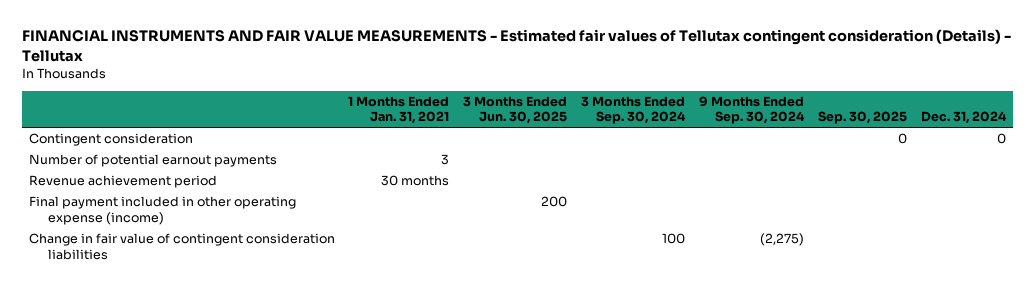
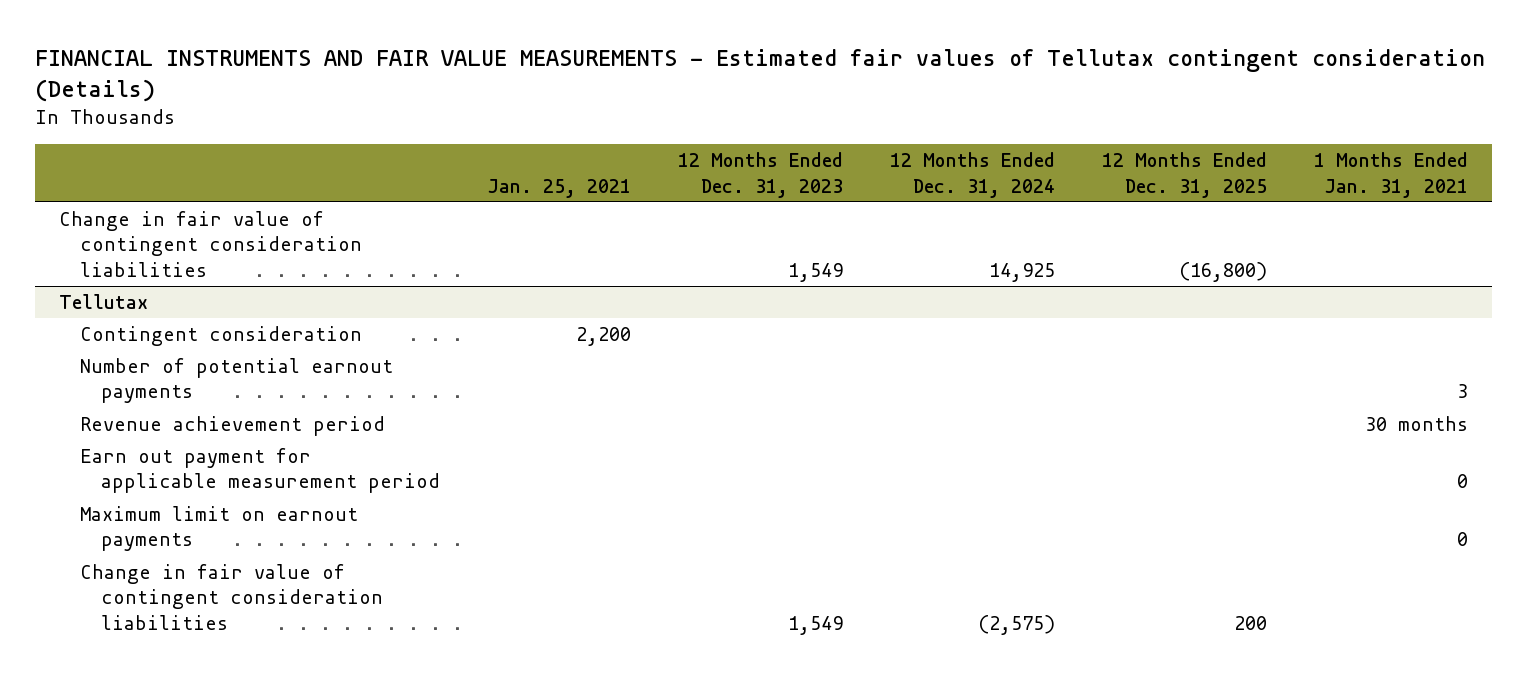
[21,29,1011,62] FINANCIAL INSTRUMENTS AND FAIR VALUE MEASUREMENTS - Estimated fair values of Tellutax contingent consideration (Details) - Tellutax -> [35,49,1486,103] FINANCIAL INSTRUMENTS AND FAIR VALUE MEASUREMENTS - Estimated fair values of Tellutax contingent consideration (Details)
[463,95,568,125] 3 Months Ended Jun. 30, 2025 -> none
[581,95,687,125] 3 Months Ended Sep. 30, 2024 -> none
[699,95,806,125] 9 Months Ended Sep. 30, 2024 -> none
[818,111,908,125] Sep. 30, 2025 -> none
[921,111,1008,125] Dec. 31, 2024 -> none
none -> [486,178,631,198] Jan. 25, 2021
none -> [677,152,843,198] 12 Months Ended Dec. 31, 2023
none -> [890,152,1056,198] 12 Months Ended Dec. 31, 2024
none -> [1102,152,1268,198] 12 Months Ended Dec. 31, 2025
[28,133,193,147] Contingent consideration -> none
[28,154,277,168] Number of potential earnout payments -> none
[28,175,217,189] Revenue achievement period -> none
[28,196,296,225] Final payment included in other operating expense (income) -> none
none -> [58,294,148,310] Tellutax
none -> [79,326,362,347] Contingent consideration
none -> [79,358,393,404] Number of potential earnout payments
none -> [79,416,385,437] Revenue achievement period
none -> [79,448,440,494] Earn out payment for applicable measurement period
none -> [79,506,358,552] Maximum limit on earnout payments
none -> [79,564,383,630] Change in fair value of contingent consideration liabilities

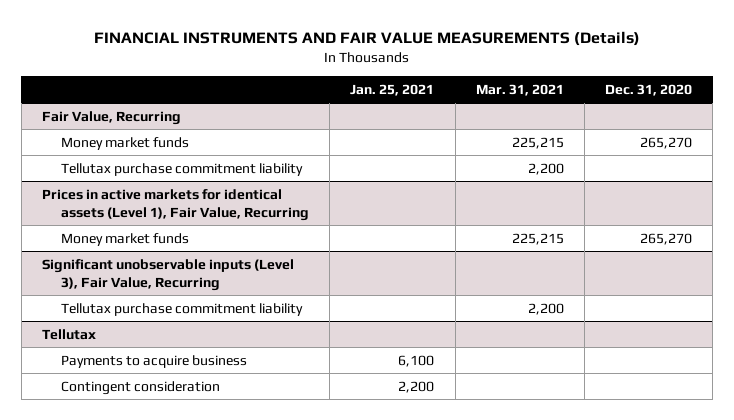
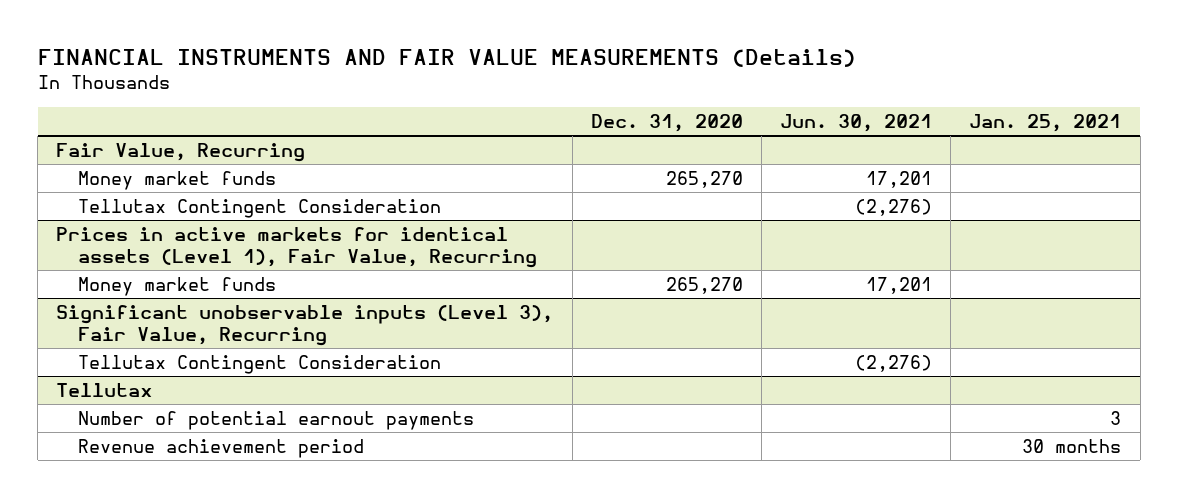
[475,83,564,96] Mar. 31, 2021 -> none
none -> [780,114,933,133] Jun. 30, 2021
[61,162,304,176] Tellutax purchase commitment liability -> [78,198,442,218] Tellutax Contingent Consideration
[61,302,304,316] Tellutax purchase commitment liability -> [78,354,442,374] Tellutax Contingent Consideration
[61,354,248,368] Payments to acquire business -> none
[61,380,221,395] Contingent consideration -> none
none -> [78,410,475,430] Number of potential earnout payments
none -> [78,438,365,458] Revenue achievement period

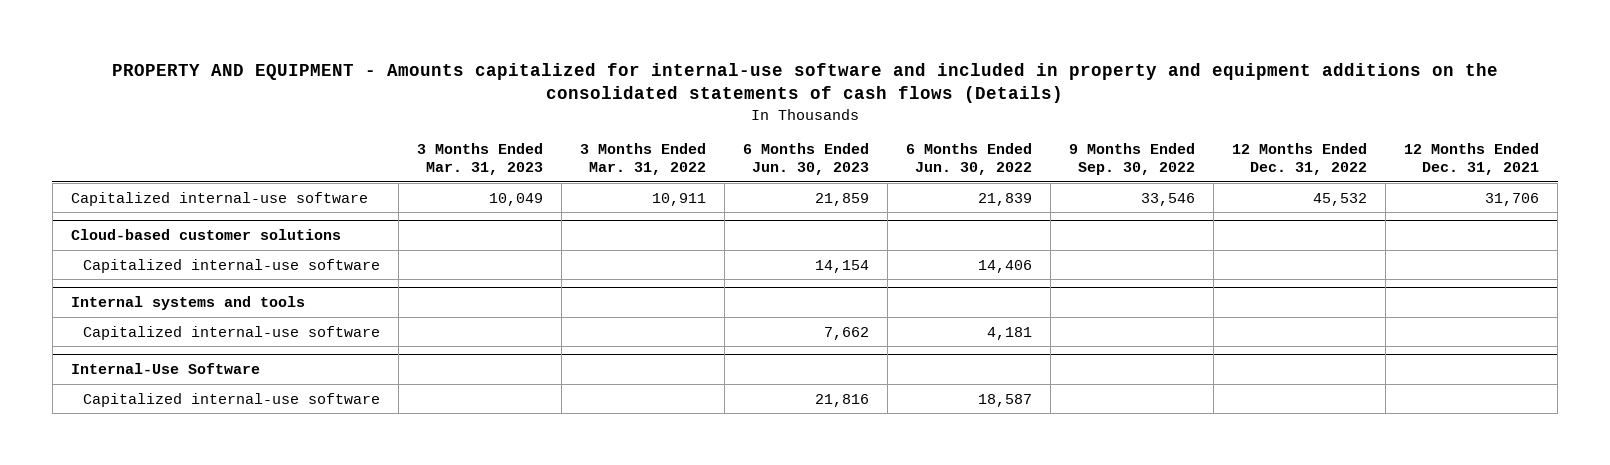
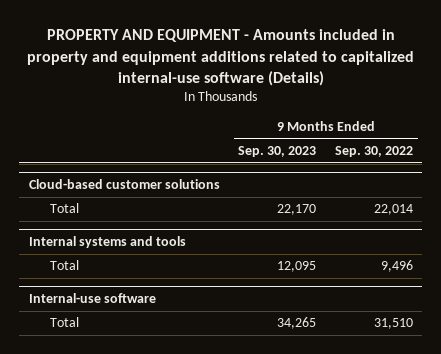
[111,62,1498,104] PROPERTY AND EQUIPMENT - Amounts capitalized for internal-use software and included in property and equipment additions on the consolidated statements of cash flows (Details) -> [26,29,414,86] PROPERTY AND EQUIPMENT - Amounts included in property and equipment additions related to capitalized internal-use software (Details)
[417,143,544,176] 3 Months Ended Mar. 31, 2023 -> none
[580,143,707,176] 3 Months Ended Mar. 31, 2022 -> none
[743,143,870,176] 6 Months Ended Jun. 30, 2023 -> none
[906,143,1033,176] 6 Months Ended Jun. 30, 2022 -> none
[1232,143,1368,176] 12 Months Ended Dec. 31, 2022 -> none
[1404,143,1540,176] 12 Months Ended Dec. 31, 2021 -> none
none -> [238,146,317,158] Sep. 30, 2023
[70,191,368,206] Capitalized internal-use software -> none
[83,258,381,273] Capitalized internal-use software -> none
none -> [49,203,79,214] Total
[83,325,381,340] Capitalized internal-use software -> none
[83,392,381,407] Capitalized internal-use software -> none
none -> [49,260,79,271] Total
[70,363,260,375] Internal-Use Software -> [28,293,156,304] Internal-use software
none -> [49,317,79,328] Total

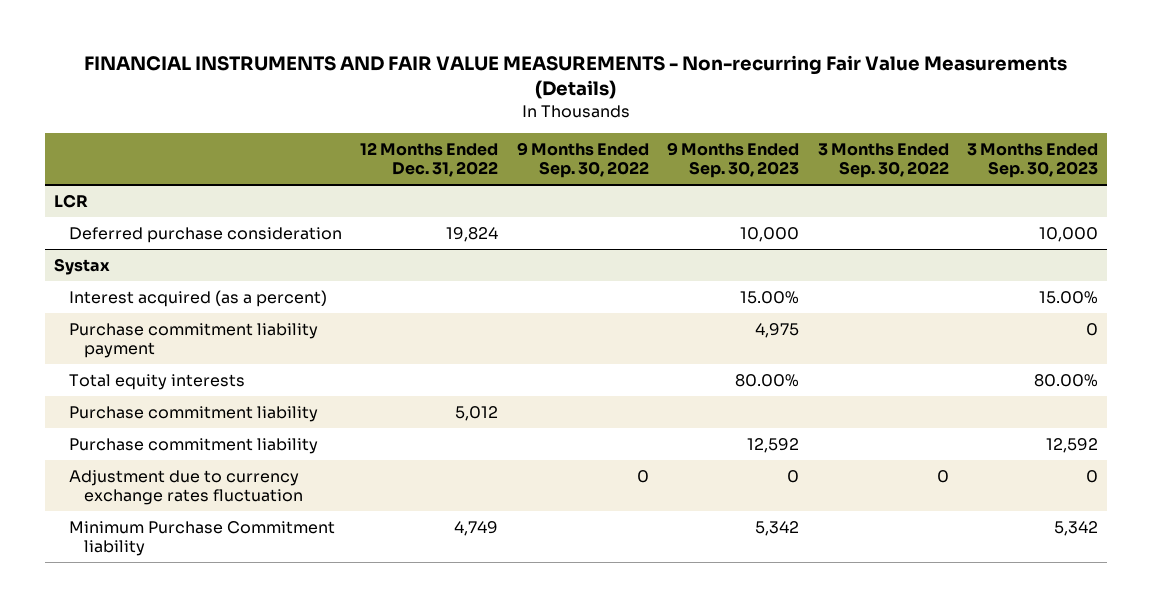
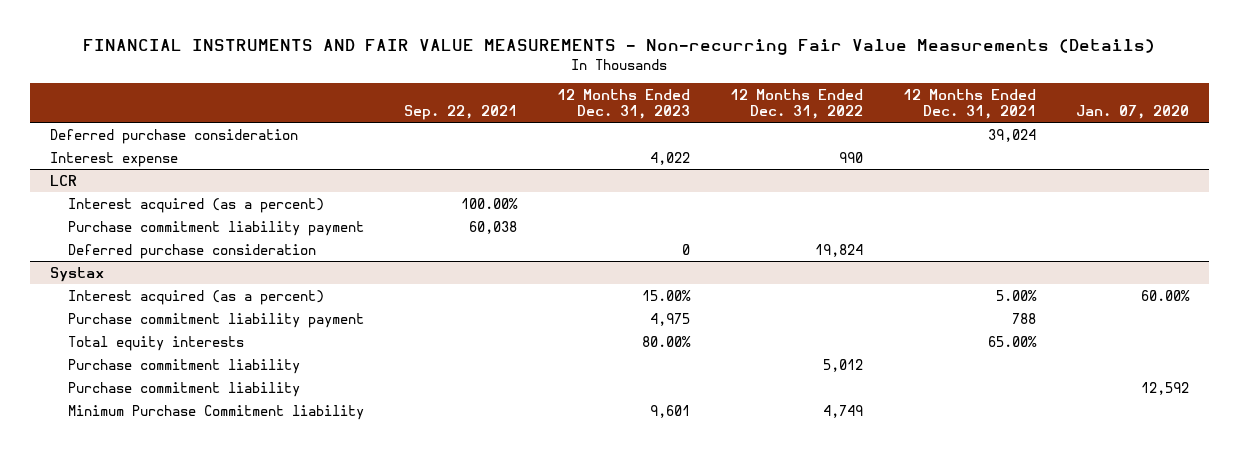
[516,142,649,179] 9 Months Ended Sep. 30, 2022 -> none
[667,142,800,179] 9 Months Ended Sep. 30, 2023 -> none
[817,143,949,179] 3 Months Ended Sep. 30, 2022 -> none
[967,143,1099,179] 3 Months Ended Sep. 30, 2023 -> none
none -> [403,104,517,120] Sep. 22, 2021
none -> [556,88,690,119] 12 Months Ended Dec. 31, 2023
none -> [902,88,1036,119] 12 Months Ended Dec. 31, 2021
none -> [1075,104,1189,119] Jan. 07, 2020
none -> [50,128,299,144] Deferred purchase consideration
none -> [50,151,179,167] Interest expense
none -> [67,197,324,213] Interest acquired (as a percent)
none -> [67,220,364,236] Purchase commitment liability payment
[68,469,303,505] Adjustment due to currency exchange rates fluctuation -> none

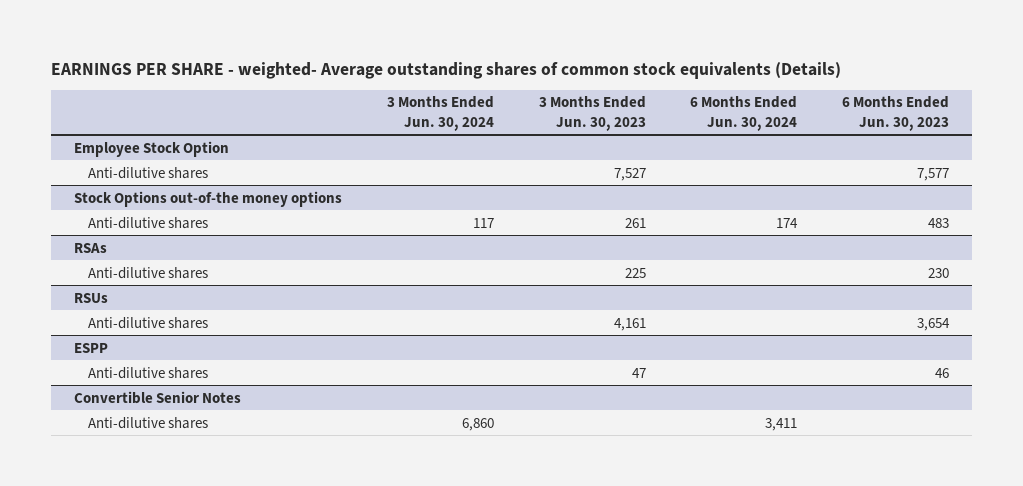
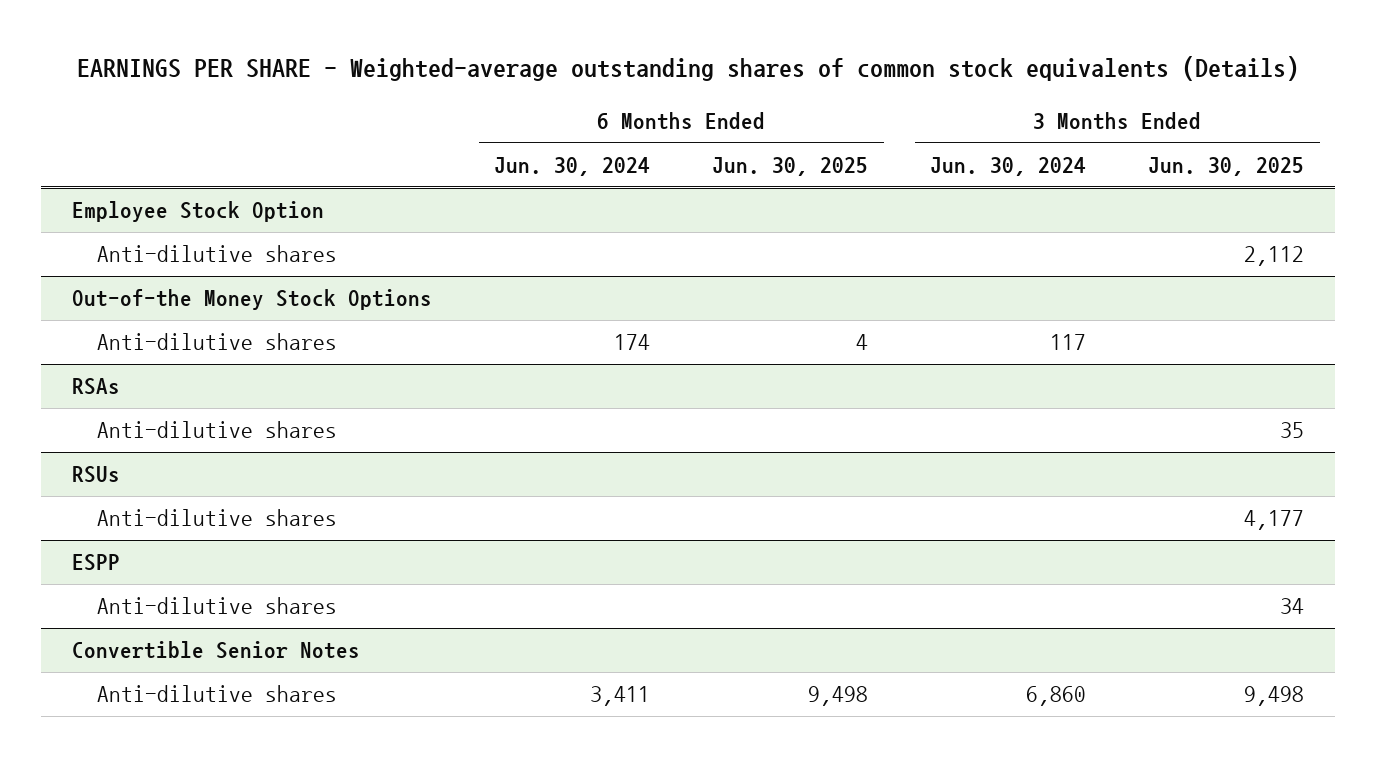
[51,61,842,79] EARNINGS PER SHARE - weighted- Average outstanding shares of common stock equivalents (Details) -> [77,56,1300,82] EARNINGS PER SHARE - Weighted-average outstanding shares of common stock equivalents (Details)
[538,96,646,131] 3 Months Ended Jun. 30, 2023 -> none
[842,96,950,131] 6 Months Ended Jun. 30, 2023 -> none
none -> [712,157,869,177] Jun. 30, 2025
none -> [1148,157,1305,177] Jun. 30, 2025
[73,190,342,207] Stock Options out-of-the money options -> [72,289,433,311] Out-of-the Money Stock Options

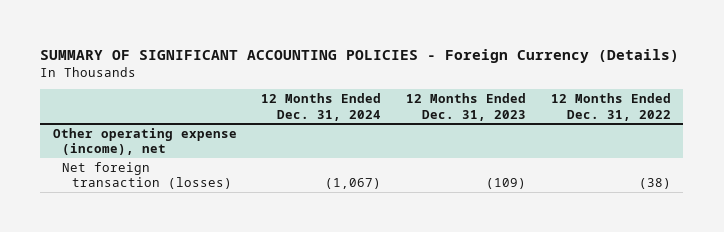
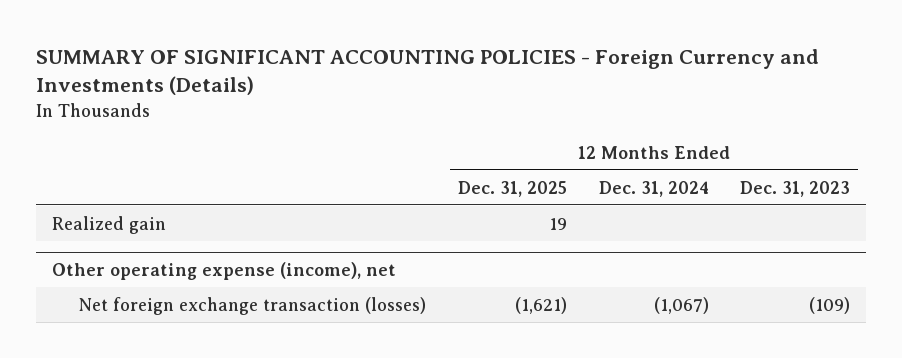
[40,48,680,63] SUMMARY OF SIGNIFICANT ACCOUNTING POLICIES - Foreign Currency (Details) -> [35,49,819,96] SUMMARY OF SIGNIFICANT ACCOUNTING POLICIES - Foreign Currency and Investments (Details)
[550,93,671,121] 12 Months Ended Dec. 31, 2022 -> none
none -> [457,180,567,197] Dec. 31, 2025
none -> [51,215,166,234] Realized gain
[62,161,232,190] Net foreign transaction (losses) -> [79,296,427,315] Net foreign exchange transaction (losses)

